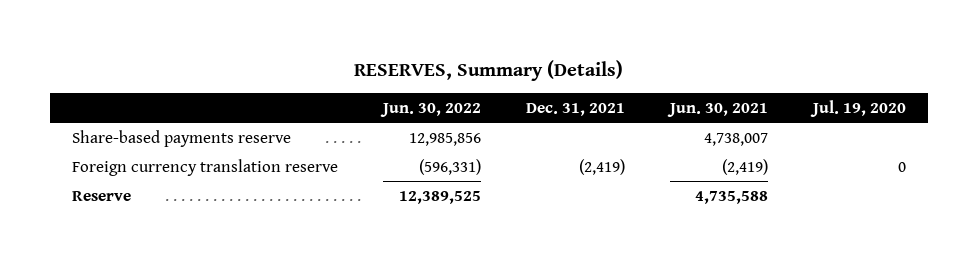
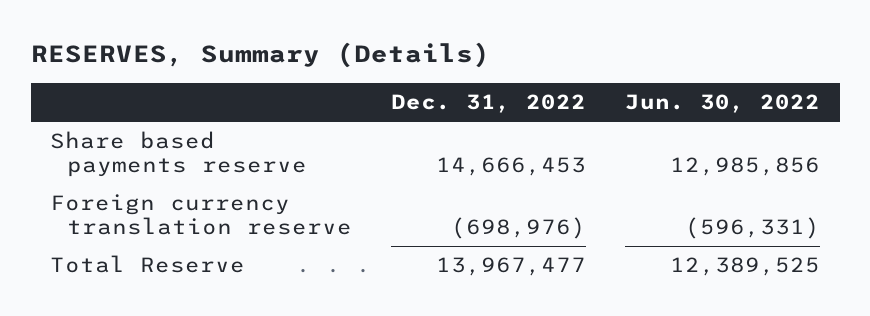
[525,102,625,116] Dec. 31, 2021 -> none
[666,102,768,117] Jun. 30, 2021 -> none
[809,99,906,117] Jul. 19, 2020 -> none
none -> [390,93,586,113] Dec. 31, 2022
[72,129,292,147] Share-based payments reserve -> [50,131,307,178] Share based payments reserve
[72,190,132,201] Reserve -> [50,255,246,274] Total Reserve

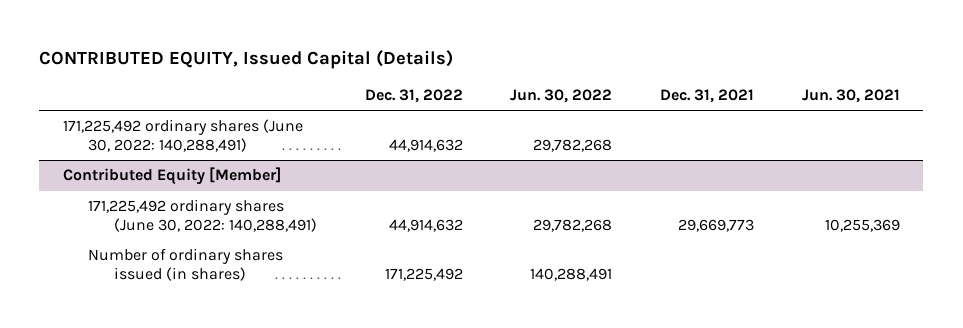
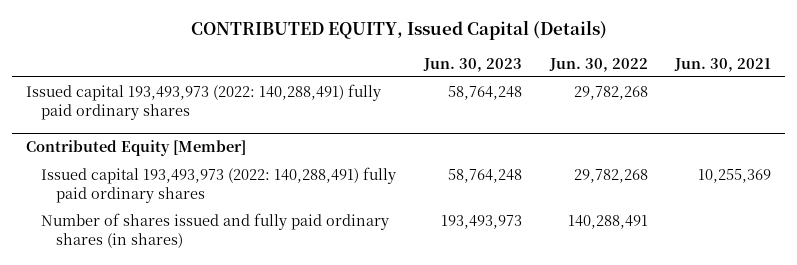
[364,89,463,104] Dec. 31, 2022 -> none
[659,89,754,104] Dec. 31, 2021 -> none
none -> [422,57,522,72] Jun. 30, 2023
[62,119,303,153] 171,225,492 ordinary shares (June 30, 2022: 140,288,491) -> [25,84,381,120] Issued capital 193,493,973 (2022: 140,288,491) fully paid ordinary shares
[88,199,317,233] 171,225,492 ordinary shares (June 30, 2022: 140,288,491) -> [41,167,397,203] Issued capital 193,493,973 (2022: 140,288,491) fully paid ordinary shares
[88,248,284,282] Number of ordinary shares issued (in shares) -> [41,213,390,248] Number of shares issued and fully paid ordinary shares (in shares)

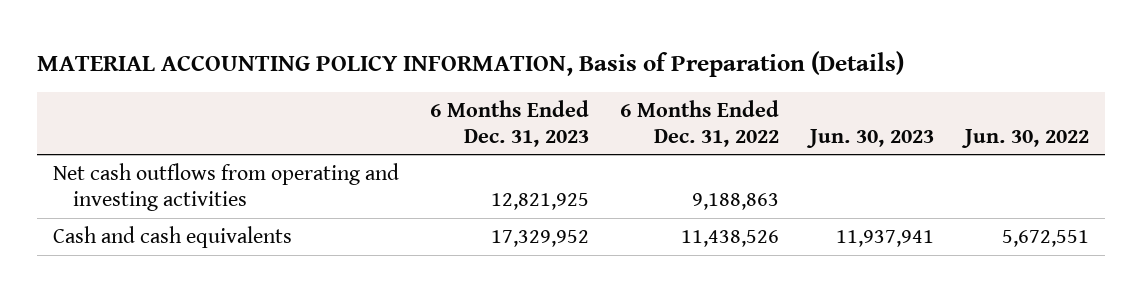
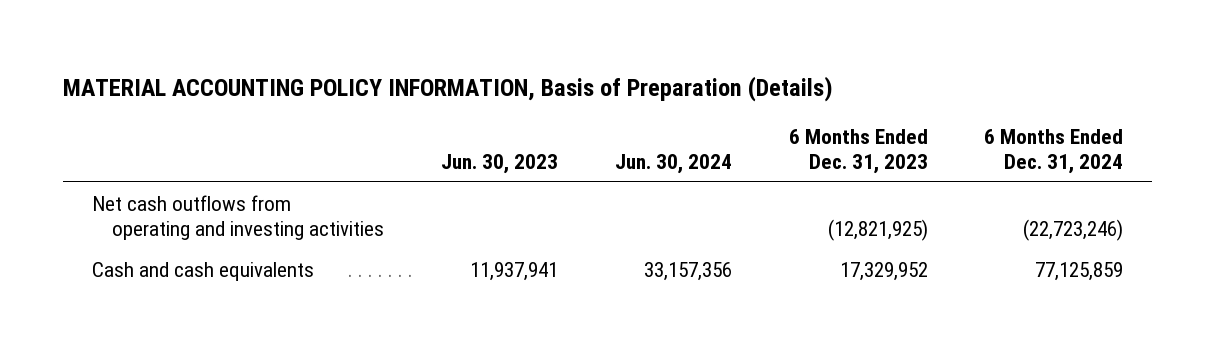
[620,99,780,147] 6 Months Ended Dec. 31, 2022 -> none
[961,128,1090,148] Jun. 30, 2022 -> none
none -> [614,154,732,175] Jun. 30, 2024
none -> [984,128,1124,175] 6 Months Ended Dec. 31, 2024
[491,192,590,210] 12,821,925 -> [827,218,928,241] (12,821,925)

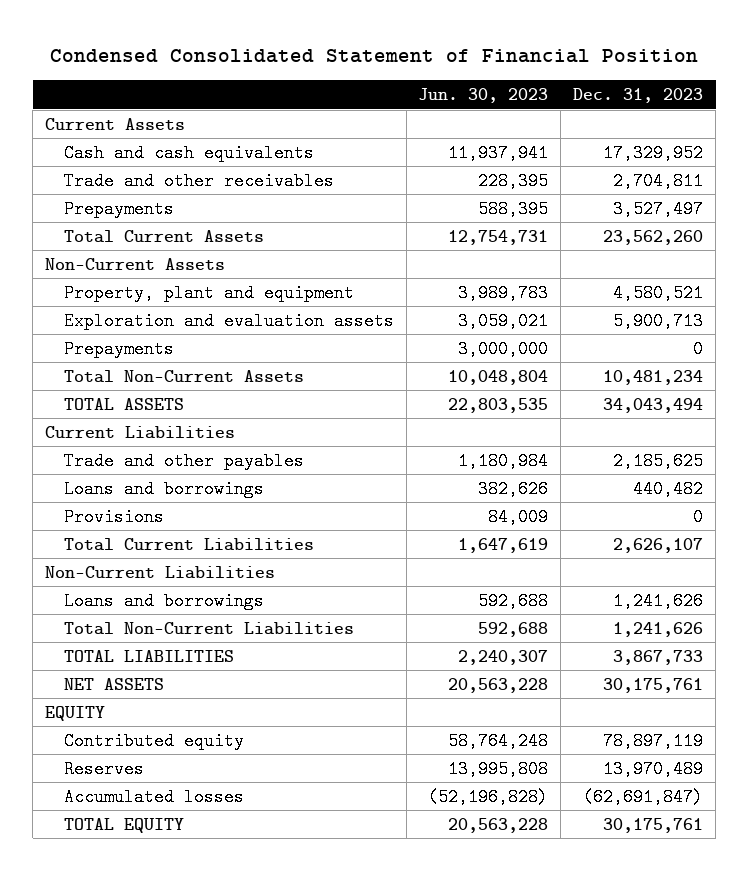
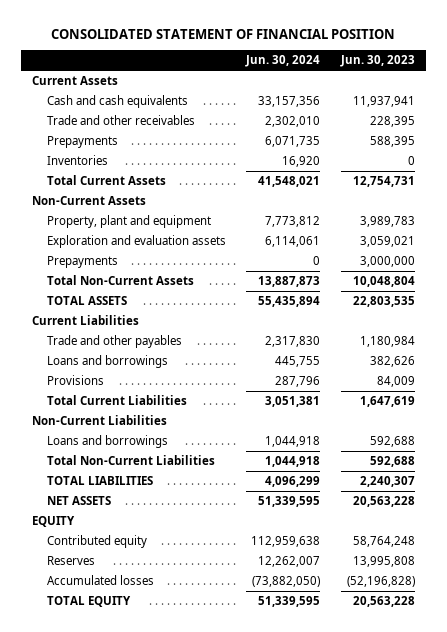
[50,48,699,63] Condensed Consolidated Statement of Financial Position -> [51,29,396,40] CONSOLIDATED STATEMENT OF FINANCIAL POSITION
[573,87,704,103] Dec. 31, 2023 -> none
none -> [245,55,321,68] Jun. 30, 2024
none -> [46,154,108,165] Inventories

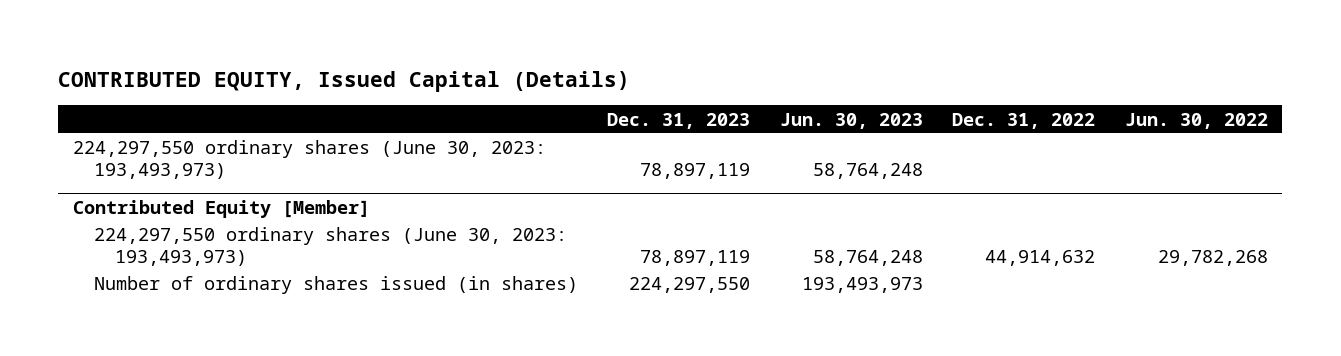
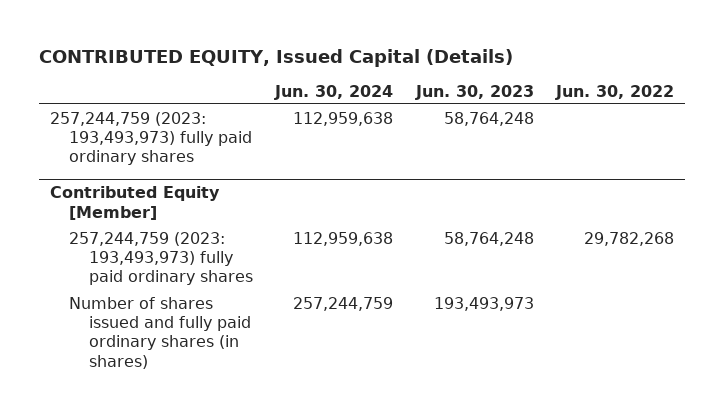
[607,112,751,129] Dec. 31, 2023 -> none
[952,112,1096,129] Dec. 31, 2022 -> none
none -> [274,84,394,100] Jun. 30, 2024
[73,140,547,179] 224,297,550 ordinary shares (June 30, 2023: 193,493,973) -> [49,111,253,166] 257,244,759 (2023: 193,493,973) fully paid ordinary shares
[94,227,568,266] 224,297,550 ordinary shares (June 30, 2023: 193,493,973) -> [69,231,253,286] 257,244,759 (2023: 193,493,973) fully paid ordinary shares
[94,276,579,295] Number of ordinary shares issued (in shares) -> [69,296,251,369] Number of shares issued and fully paid ordinary shares (in shares)

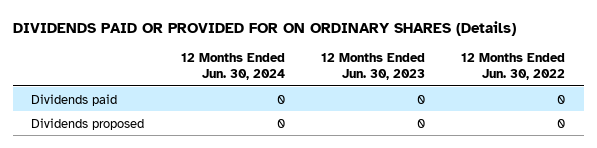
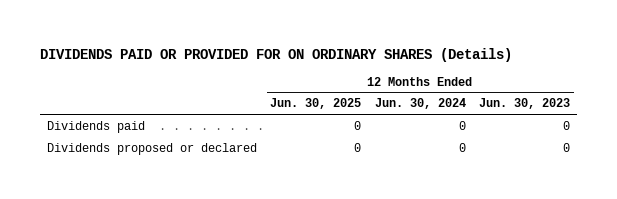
[461,53,566,80] 12 Months Ended Jun. 30, 2022 -> none
none -> [270,98,362,110] Jun. 30, 2025
[31,117,145,130] Dividends proposed -> [46,142,257,155] Dividends proposed or declared

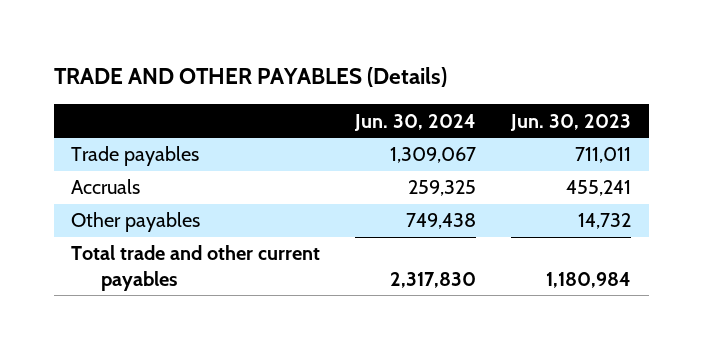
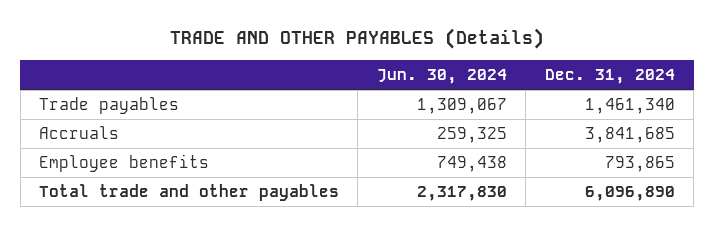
[510,113,632,131] Jun. 30, 2023 -> none
none -> [544,69,675,85] Dec. 31, 2024
[71,212,201,233] Other payables -> [38,154,209,173] Employee benefits
[71,245,321,291] Total trade and other current payables -> [38,184,339,202] Total trade and other payables

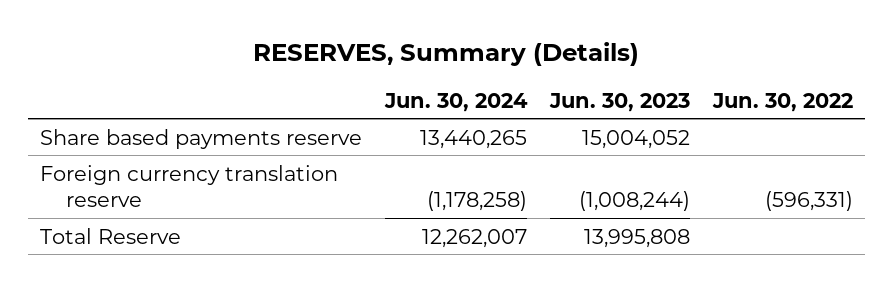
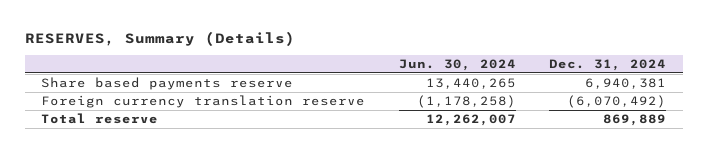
[548,92,690,112] Jun. 30, 2023 -> none
[711,92,853,112] Jun. 30, 2022 -> none
none -> [549,59,667,72] Dec. 31, 2024
[39,227,181,244] Total Reserve -> [41,113,159,125] Total reserve

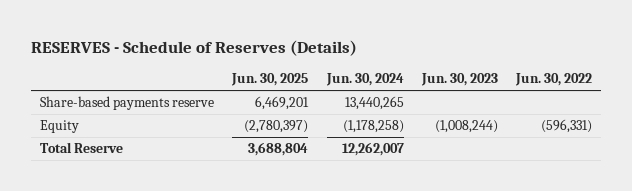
[24,31,295,47] RESERVES, Summary (Details) -> [30,39,357,56] RESERVES - Schedule of Reserves (Details)
[549,59,667,72] Dec. 31, 2024 -> none
none -> [231,73,309,87] Jun. 30, 2025
none -> [420,73,498,87] Jun. 30, 2023
none -> [515,73,593,87] Jun. 30, 2022
[41,77,294,91] Share based payments reserve -> [39,96,214,111] Share-based payments reserve
[41,95,366,109] Foreign currency translation reserve -> [39,120,79,134] Equity
[41,113,159,125] Total reserve -> [39,142,123,154] Total Reserve

